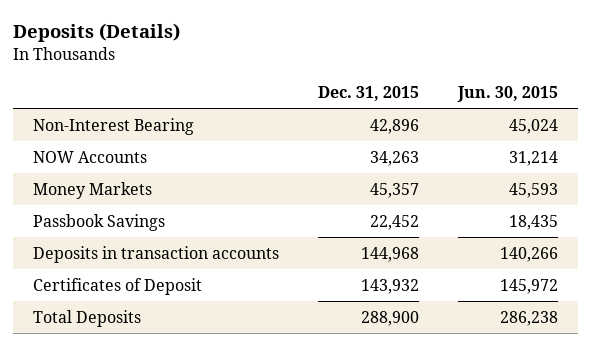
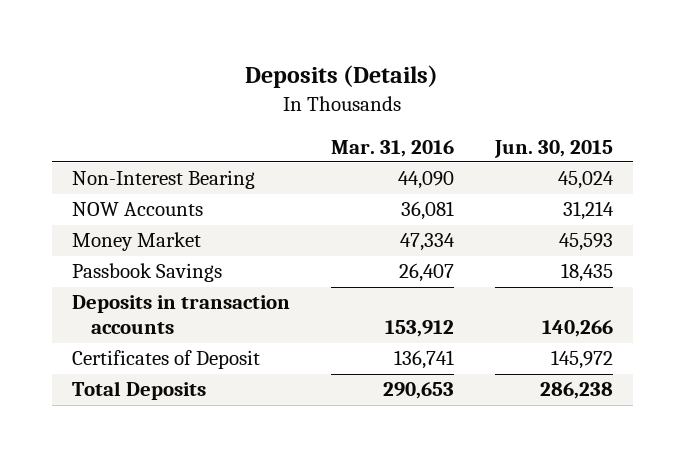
[318,86,420,102] Dec. 31, 2015 -> none
none -> [330,139,454,157] Mar. 31, 2016
[32,181,152,199] Money Markets -> [72,232,202,252] Money Market

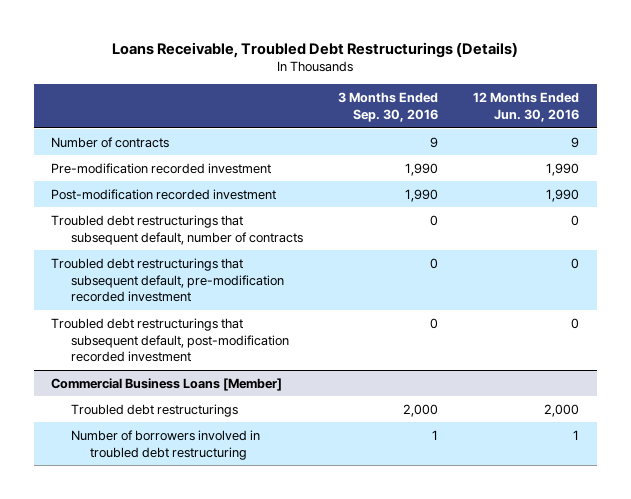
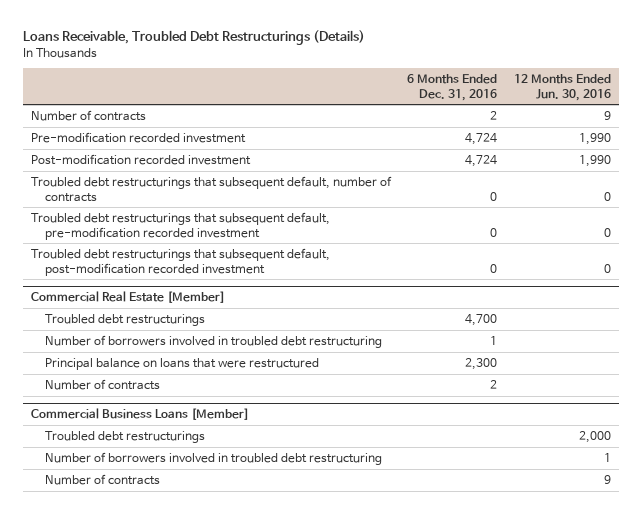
[338,92,439,123] 3 Months Ended Sep. 30, 2016 -> none
none -> [407,74,498,101] 6 Months Ended Dec. 31, 2016
none -> [31,291,226,304] Commercial Real Estate [Member]
none -> [44,313,205,326] Troubled debt restructurings
none -> [44,334,382,348] Number of borrowers involved in troubled debt restructuring
none -> [44,357,319,370] Principal balance on loans that were restructured
none -> [44,378,160,390] Number of contracts
none -> [44,473,160,485] Number of contracts

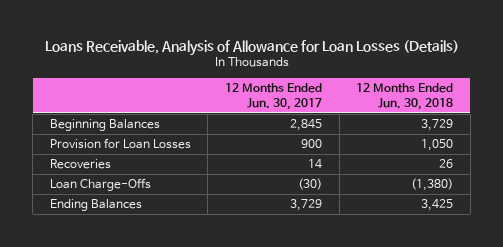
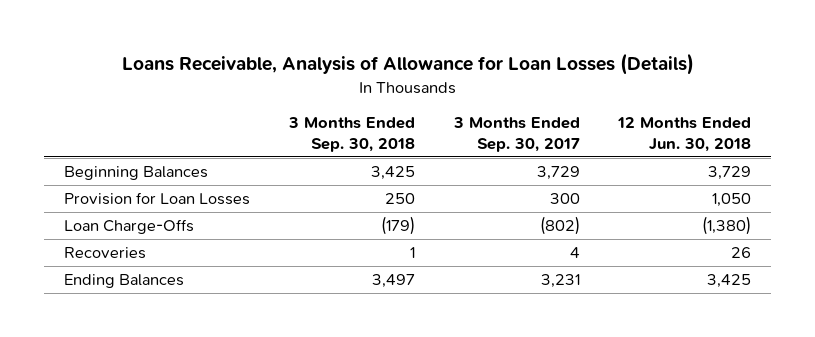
[225,83,323,110] 12 Months Ended Jun. 30, 2017 -> none
none -> [287,117,415,153] 3 Months Ended Sep. 30, 2018
none -> [452,117,580,153] 3 Months Ended Sep. 30, 2017
[49,159,111,170] Recoveries -> [63,246,146,259] Recoveries

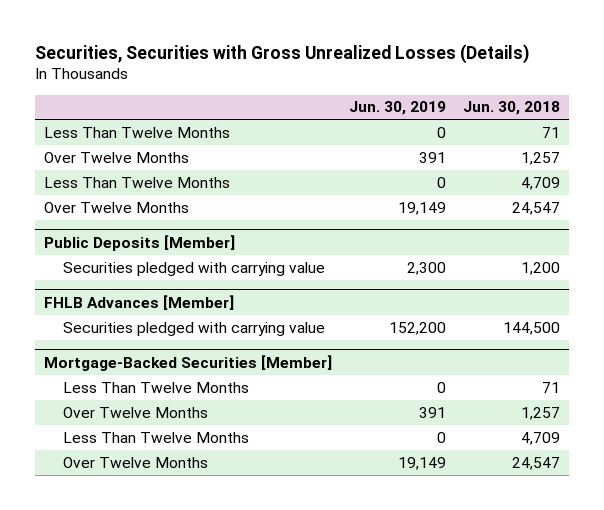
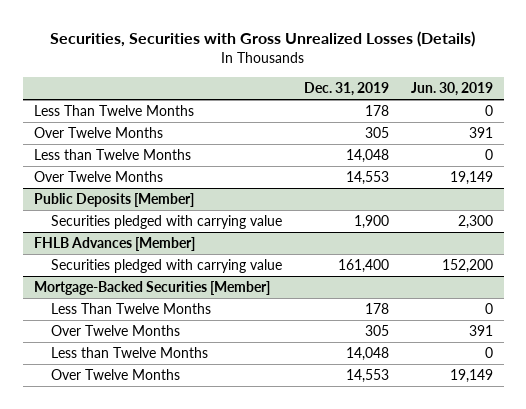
[462,101,560,116] Jun. 30, 2018 -> none
none -> [303,82,389,97] Dec. 31, 2019
[43,176,230,188] Less Than Twelve Months -> [33,149,191,161] Less than Twelve Months
[62,431,249,443] Less Than Twelve Months -> [50,347,208,359] Less than Twelve Months

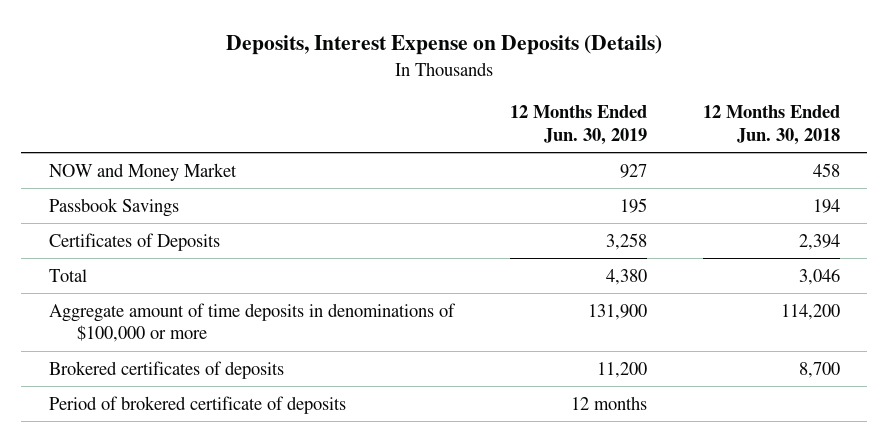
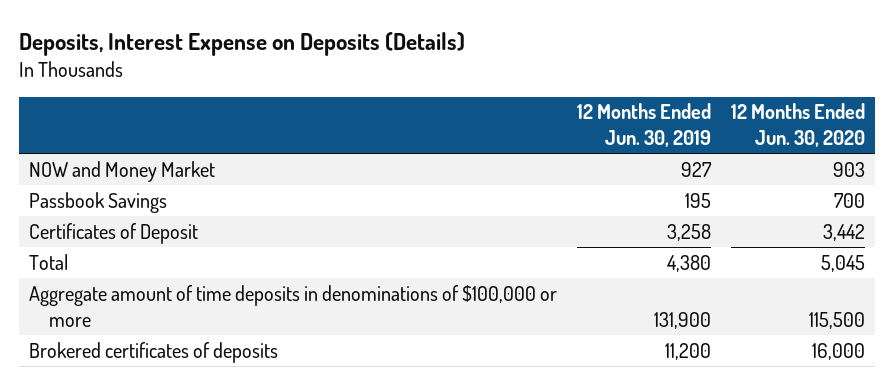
[702,105,840,145] 12 Months Ended Jun. 30, 2018 -> none
none -> [730,103,865,148] 12 Months Ended Jun. 30, 2020
[49,232,221,251] Certificates of Deposits -> [28,222,198,244] Certificates of Deposit
[49,395,347,414] Period of brokered certificate of deposits -> none

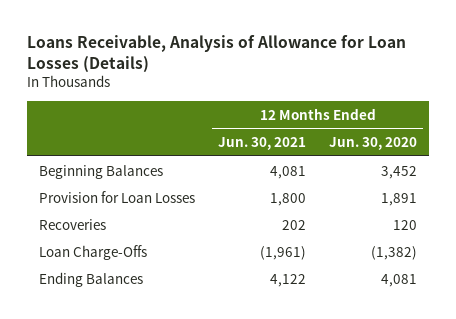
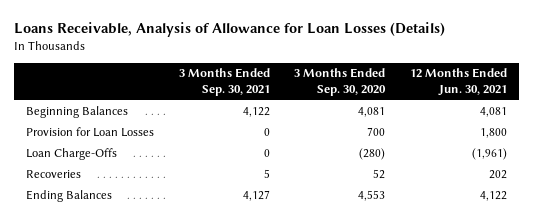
[329,136,418,150] Jun. 30, 2020 -> none
none -> [178,68,270,97] 3 Months Ended Sep. 30, 2021
none -> [294,68,387,97] 3 Months Ended Sep. 30, 2020
[38,218,106,230] Recoveries -> [26,170,82,179] Recoveries

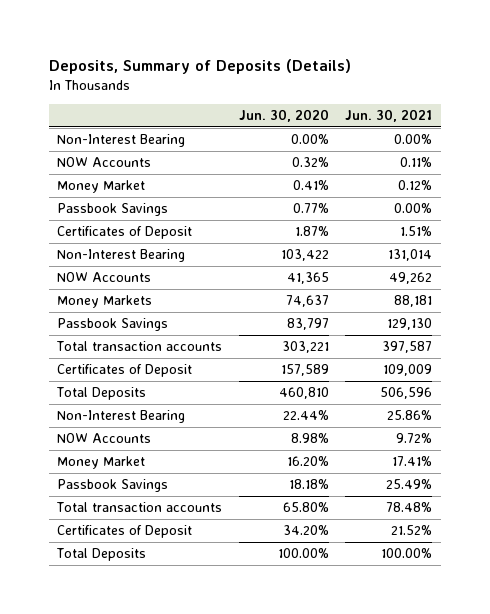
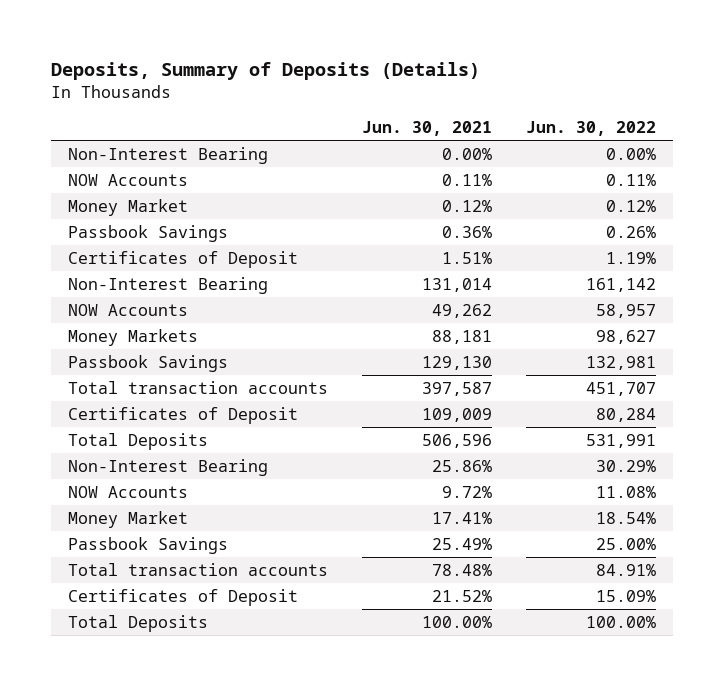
[238,109,329,123] Jun. 30, 2020 -> none
none -> [526,121,657,137] Jun. 30, 2022
[394,203,433,214] 0.00% -> [441,225,492,238] 0.36%

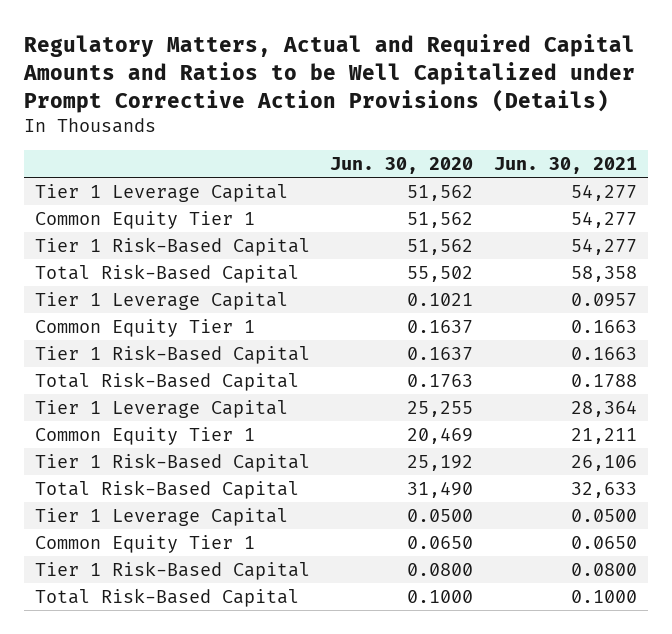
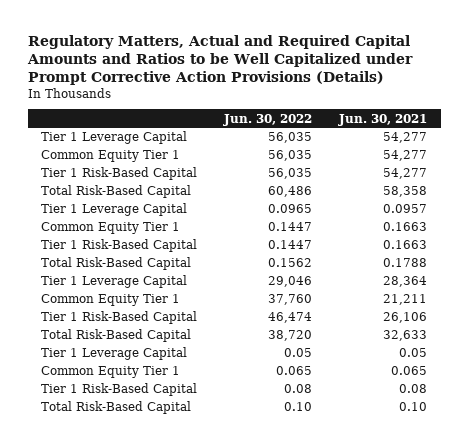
[330,156,474,174] Jun. 30, 2020 -> none
none -> [223,113,313,126] Jun. 30, 2022
[571,508,638,522] 0.0500 -> [399,348,428,358] 0.05
[571,535,638,549] 0.0650 -> [391,366,428,376] 0.065
[571,562,638,576] 0.0800 -> [399,384,428,394] 0.08
[571,589,638,603] 0.1000 -> [399,402,428,412] 0.10

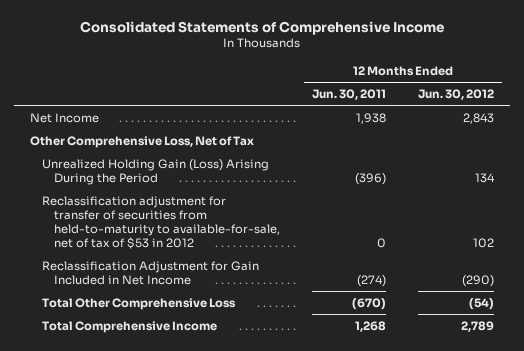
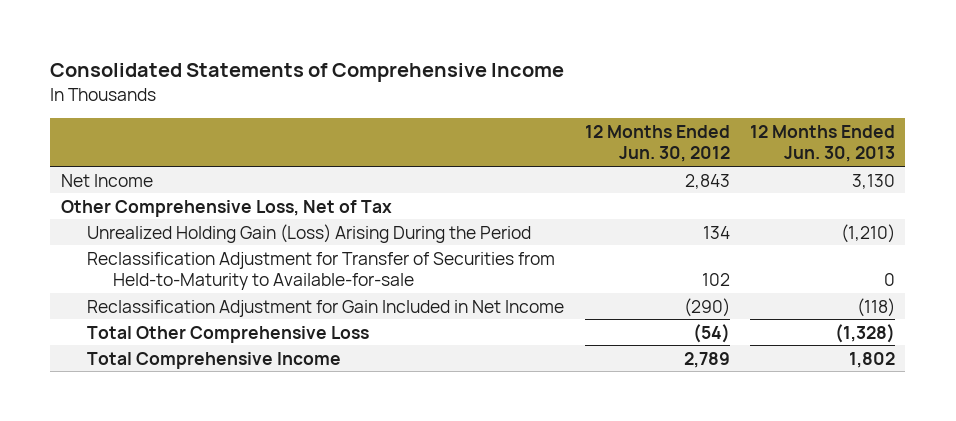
[311,88,386,100] Jun. 30, 2011 -> none
none -> [750,124,896,163] 12 Months Ended Jun. 30, 2013
[41,195,280,249] Reclassification adjustment for transfer of securities from held-to-maturity to available-for-sale, net of tax of $53 in 2012 -> [86,251,555,291] Reclassification Adjustment for Transfer of Securities from Held-to-Maturity to Available-for-sale

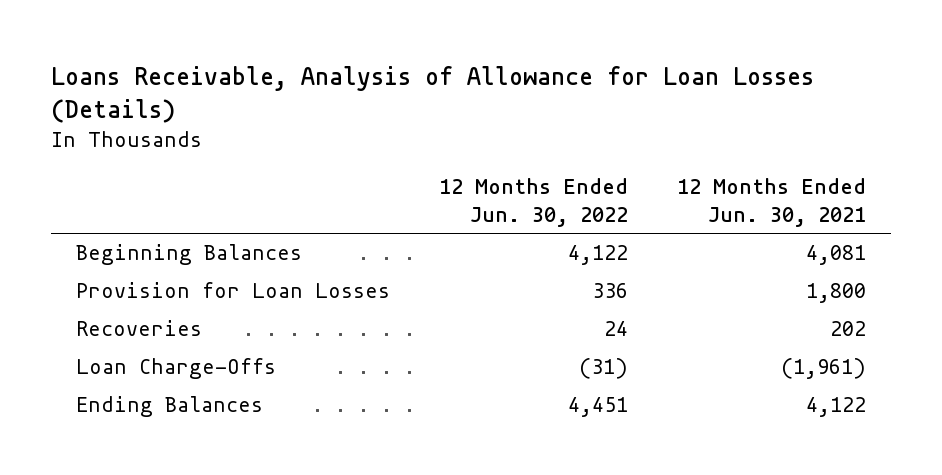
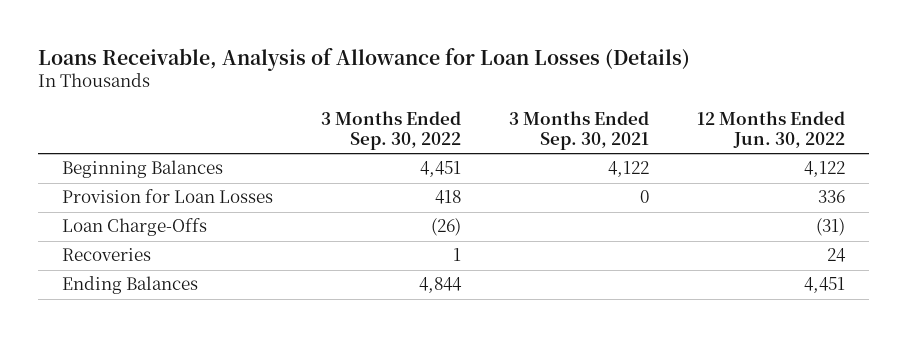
[677,178,867,227] 12 Months Ended Jun. 30, 2021 -> none
none -> [321,110,462,151] 3 Months Ended Sep. 30, 2022
none -> [509,110,650,151] 3 Months Ended Sep. 30, 2021
[75,320,202,337] Recoveries -> [62,248,152,262] Recoveries

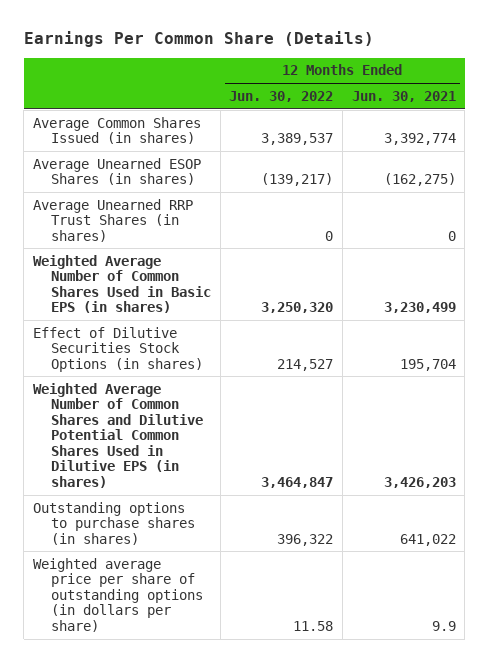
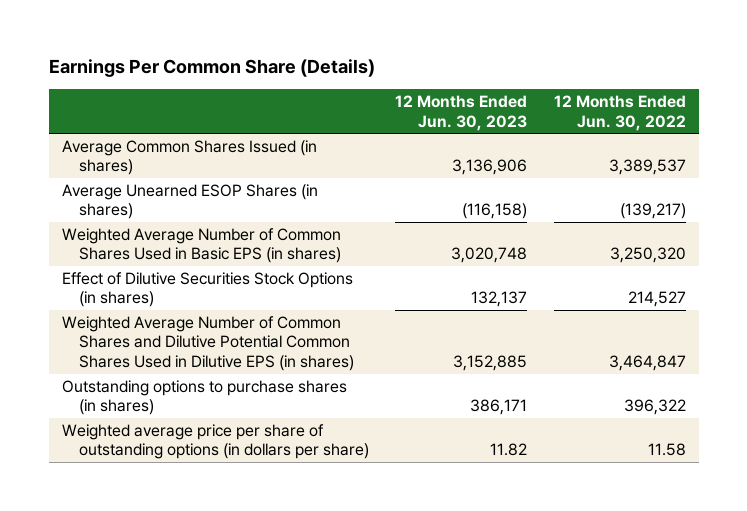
[351,90,456,102] Jun. 30, 2021 -> none
none -> [395,95,528,131] 12 Months Ended Jun. 30, 2023
[32,198,193,242] Average Unearned RRP Trust Shares (in shares) -> none

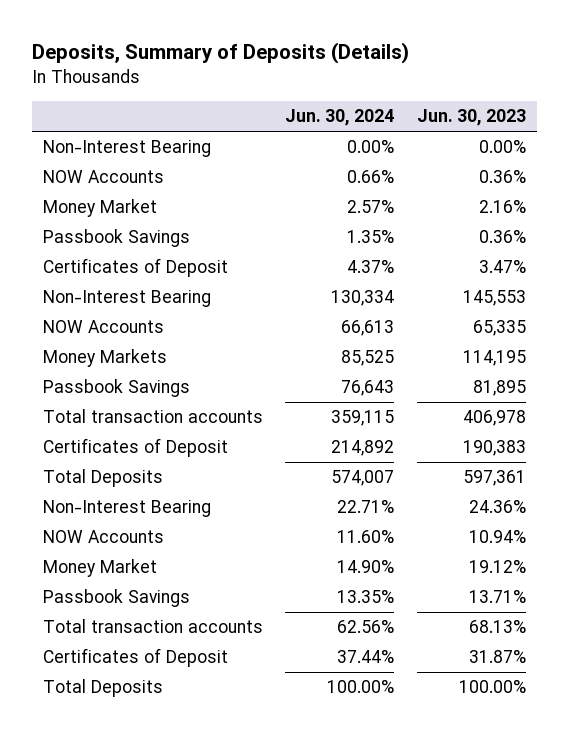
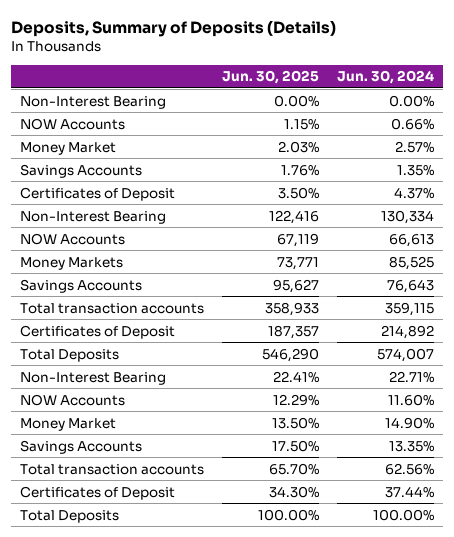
[416,109,526,127] Jun. 30, 2023 -> none
none -> [221,70,319,85] Jun. 30, 2025
[42,229,190,248] Passbook Savings -> [20,163,143,178] Savings Accounts
[42,379,190,398] Passbook Savings -> [20,278,143,293] Savings Accounts
[42,589,190,608] Passbook Savings -> [20,439,143,454] Savings Accounts

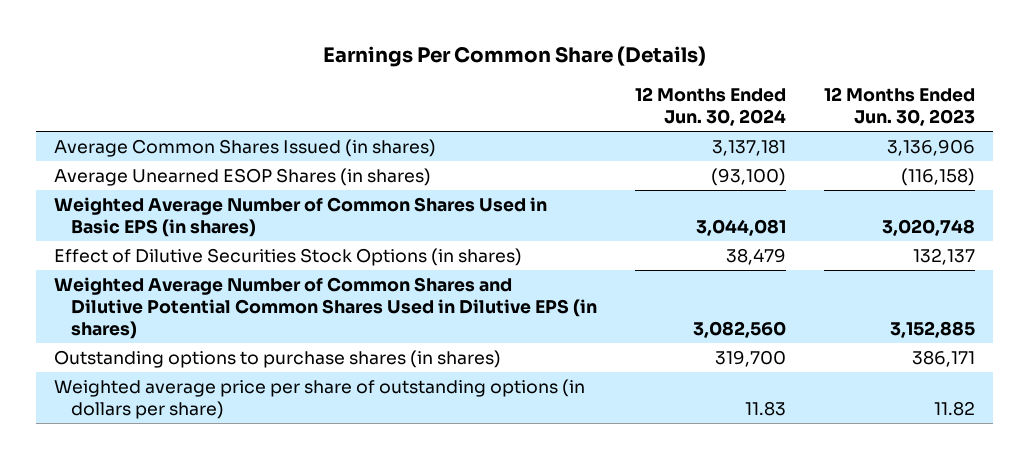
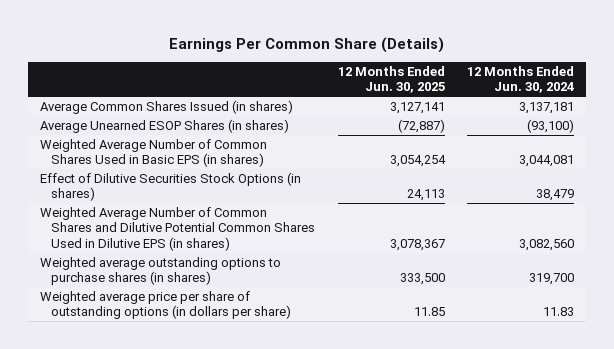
[823,86,975,126] 12 Months Ended Jun. 30, 2023 -> none
none -> [337,65,445,94] 12 Months Ended Jun. 30, 2025
[54,350,502,369] Outstanding options to purchase shares (in shares) -> [39,257,281,286] Weighted average outstanding options to purchase shares (in shares)

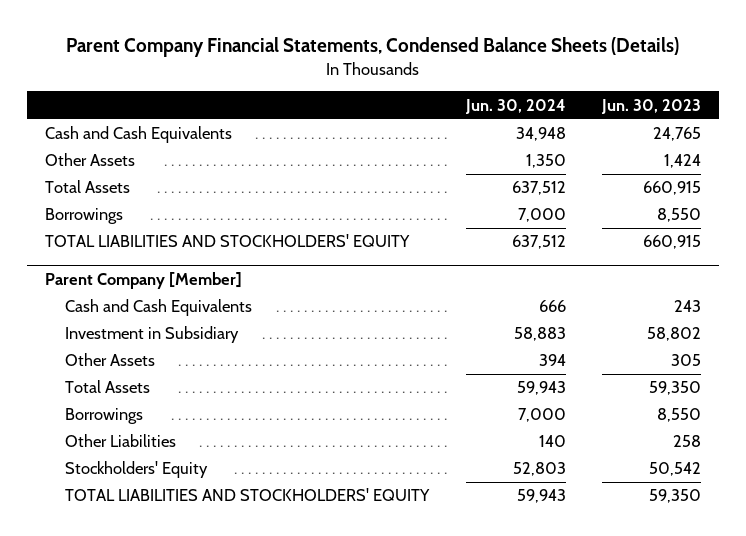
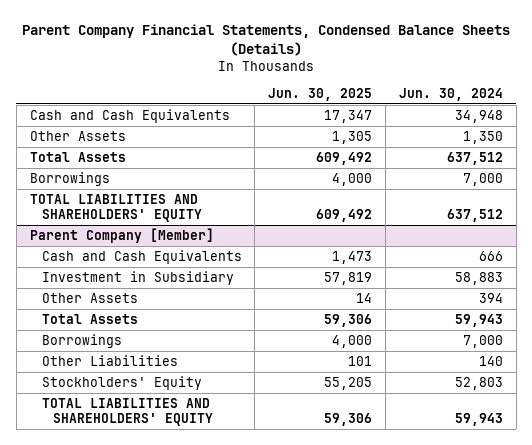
[601,98,702,114] Jun. 30, 2023 -> none
none -> [268,87,373,101] Jun. 30, 2025
[45,234,411,248] TOTAL LIABILITIES AND STOCKHOLDERS' EQUITY -> [29,193,202,223] TOTAL LIABILITIES AND SHAREHOLDERS' EQUITY
[64,488,430,502] TOTAL LIABILITIES AND STOCKHOLDERS' EQUITY -> [41,397,214,427] TOTAL LIABILITIES AND SHAREHOLDERS' EQUITY

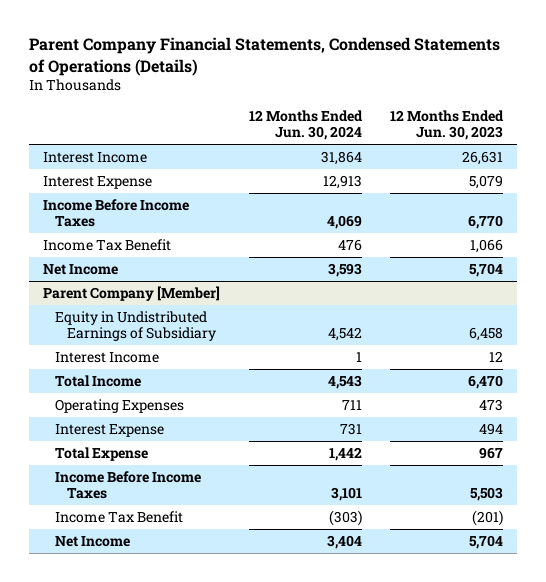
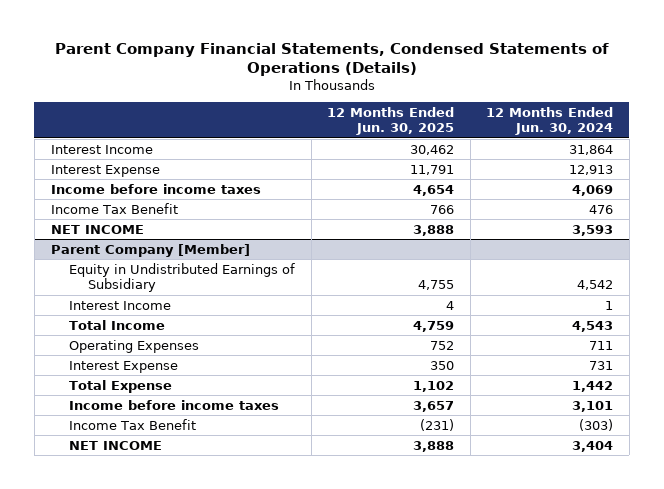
[390,109,505,141] 12 Months Ended Jun. 30, 2023 -> none
none -> [327,106,455,136] 12 Months Ended Jun. 30, 2025
[43,198,190,228] Income Before Income Taxes -> [50,183,261,194] Income before income taxes
[43,263,119,275] Net Income -> [50,224,144,234] NET INCOME
[55,470,202,500] Income Before Income Taxes -> [69,399,280,410] Income before income taxes
[55,535,131,547] Net Income -> [69,440,163,450] NET INCOME

